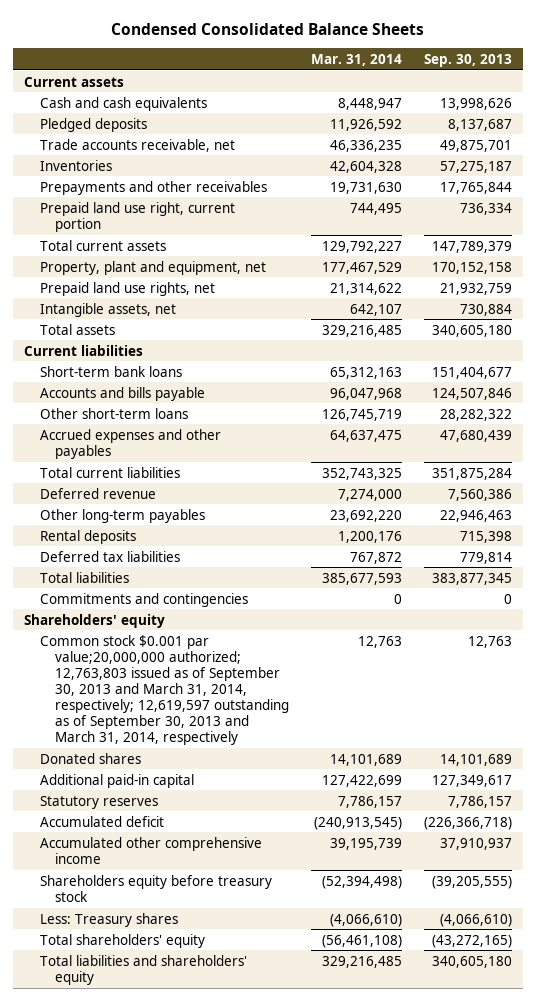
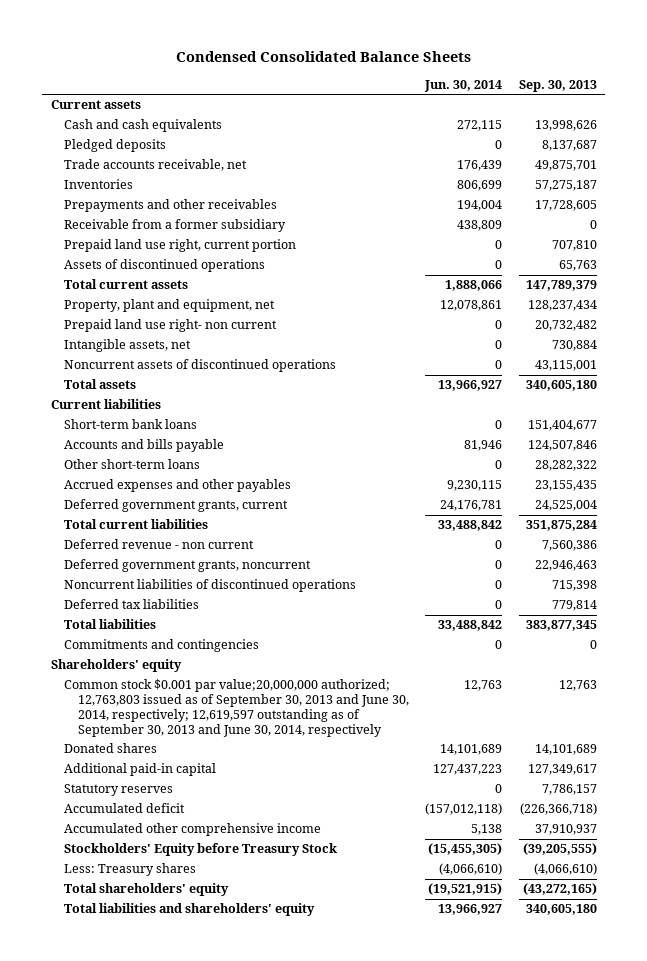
[311,53,403,66] Mar. 31, 2014 -> none
none -> [424,79,503,92] Jun. 30, 2014
[439,181,512,194] 17,765,844 -> [534,200,597,212] 17,728,605
none -> [64,219,287,233] Receivable from a former subsidiary
[459,202,512,215] 736,334 -> [551,240,597,252] 707,810
none -> [64,259,266,273] Assets of discontinued operations
[431,261,512,274] 170,152,158 -> [527,300,597,312] 128,237,434
[39,281,215,296] Prepaid land use rights, net -> [64,319,278,333] Prepaid land use right- non current
[439,282,512,295] 21,932,759 -> [534,320,597,332] 20,732,482
none -> [64,359,337,373] Noncurrent assets of discontinued operations
[439,429,512,442] 47,680,439 -> [534,480,597,492] 23,155,435
none -> [64,499,289,513] Deferred government grants, current
[39,487,156,499] Deferred revenue -> [64,539,255,550] Deferred revenue - non current
[39,508,205,523] Other long-term payables -> [64,559,312,573] Deferred government grants, noncurrent
[39,529,136,544] Rental deposits -> [64,579,357,593] Noncurrent liabilities of discontinued operations
[39,634,290,746] Common stock $0.001 par value;20,000,000 authorized; 12,763,803 issued as of September 30, 2013 and March 31, 2014, respectively; 12,619,597 outstanding as of September 30, 2013 and March 31, 2014, respectively -> [64,679,409,737] Common stock $0.001 par value;20,000,000 authorized; 12,763,803 issued as of September 30, 2013 and June 30, 2014, respectively; 12,619,597 outstanding as of September 30, 2013 and June 30, 2014, respectively
[39,874,272,902] Shareholders equity before treasury stock -> [64,843,338,857] Stockholders' Equity before Treasury Stock

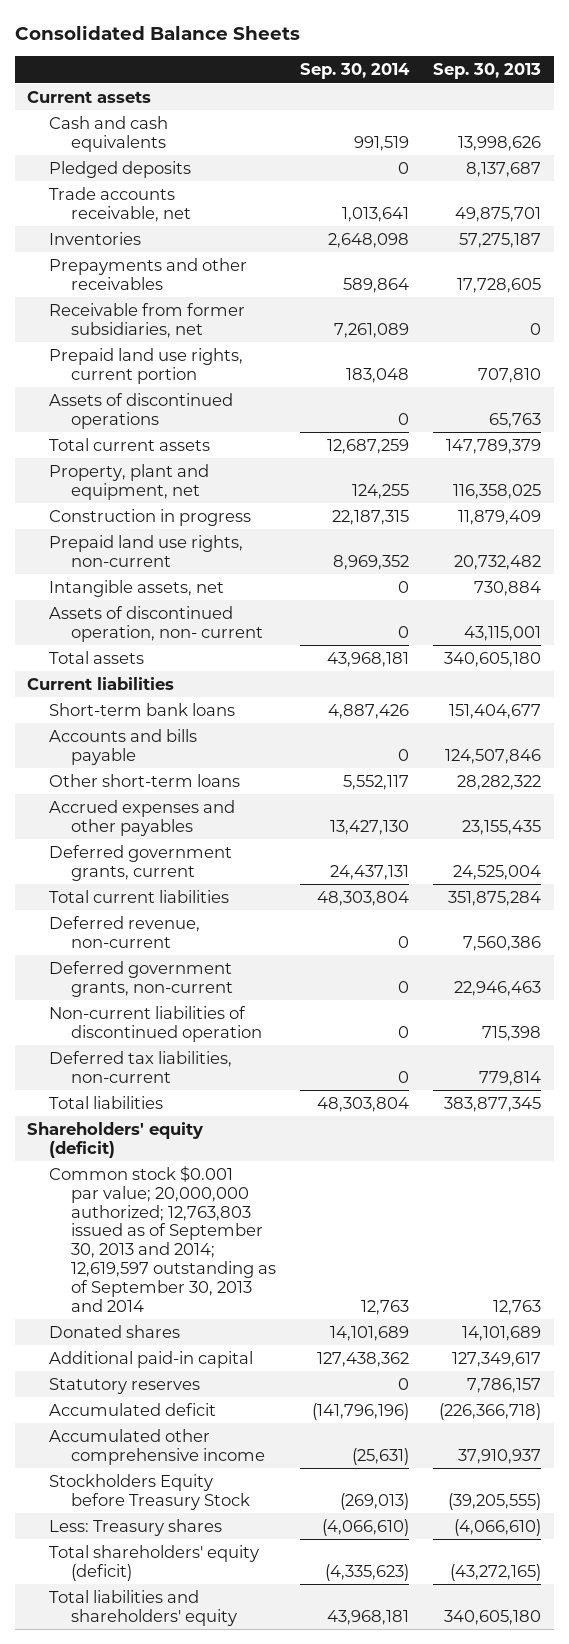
[175,50,471,62] Condensed Consolidated Balance Sheets -> [14,25,300,41] Consolidated Balance Sheets
[424,79,503,92] Jun. 30, 2014 -> none
none -> [300,63,411,80] Sep. 30, 2014
[64,219,287,233] Receivable from a former subsidiary -> [49,302,246,338] Receivable from former subsidiaries, net
[64,239,297,253] Prepaid land use right, current portion -> [49,347,244,384] Prepaid land use rights, current portion
[527,300,597,312] 128,237,434 -> [453,483,542,499] 116,358,025
none -> [49,508,252,526] Construction in progress
[64,319,278,333] Prepaid land use right- non current -> [49,534,244,567] Prepaid land use rights, non-current
[64,359,337,373] Noncurrent assets of discontinued operations -> [49,605,263,642] Assets of discontinued operation, non- current
[64,539,255,550] Deferred revenue - non current -> [49,915,201,948] Deferred revenue, non-current
[64,559,312,573] Deferred government grants, noncurrent -> [49,960,233,997] Deferred government grants, non-current
[64,579,357,593] Noncurrent liabilities of discontinued operations -> [49,1005,262,1042] Non-current liabilities of discontinued operation
[64,599,200,610] Deferred tax liabilities -> [49,1050,233,1083] Deferred tax liabilities, non-current
[64,639,260,653] Commitments and contingencies -> none
[50,659,182,673] Shareholders' equity -> [27,1121,204,1158] Shareholders' equity (deficit)
[64,679,409,737] Common stock $0.001 par value;20,000,000 authorized; 12,763,803 issued as of September 30, 2013 and June 30, 2014, respectively; 12,619,597 outstanding as of September 30, 2013 and June 30, 2014, respectively -> [49,1165,276,1312] Common stock $0.001 par value; 20,000,000 authorized; 12,763,803 issued as of September 30, 2013 and 2014; 12,619,597 outstanding as of September 30, 2013 and 2014
[64,843,338,857] Stockholders' Equity before Treasury Stock -> [49,1473,250,1510] Stockholders Equity before Treasury Stock
[64,883,230,897] Total shareholders' equity -> [49,1544,260,1581] Total shareholders' equity (deficit)

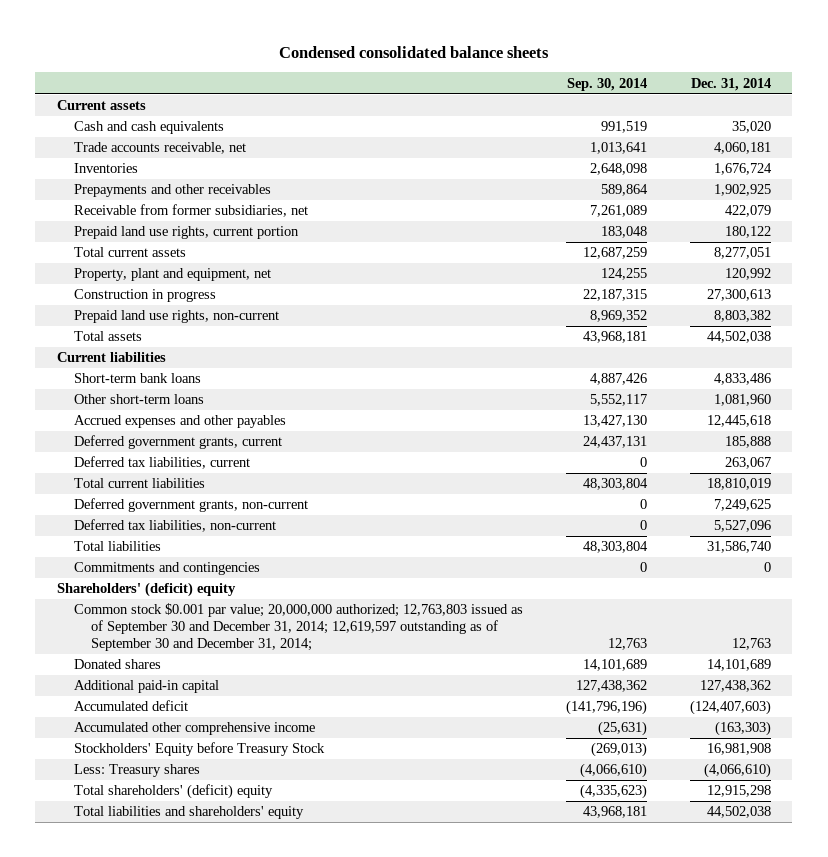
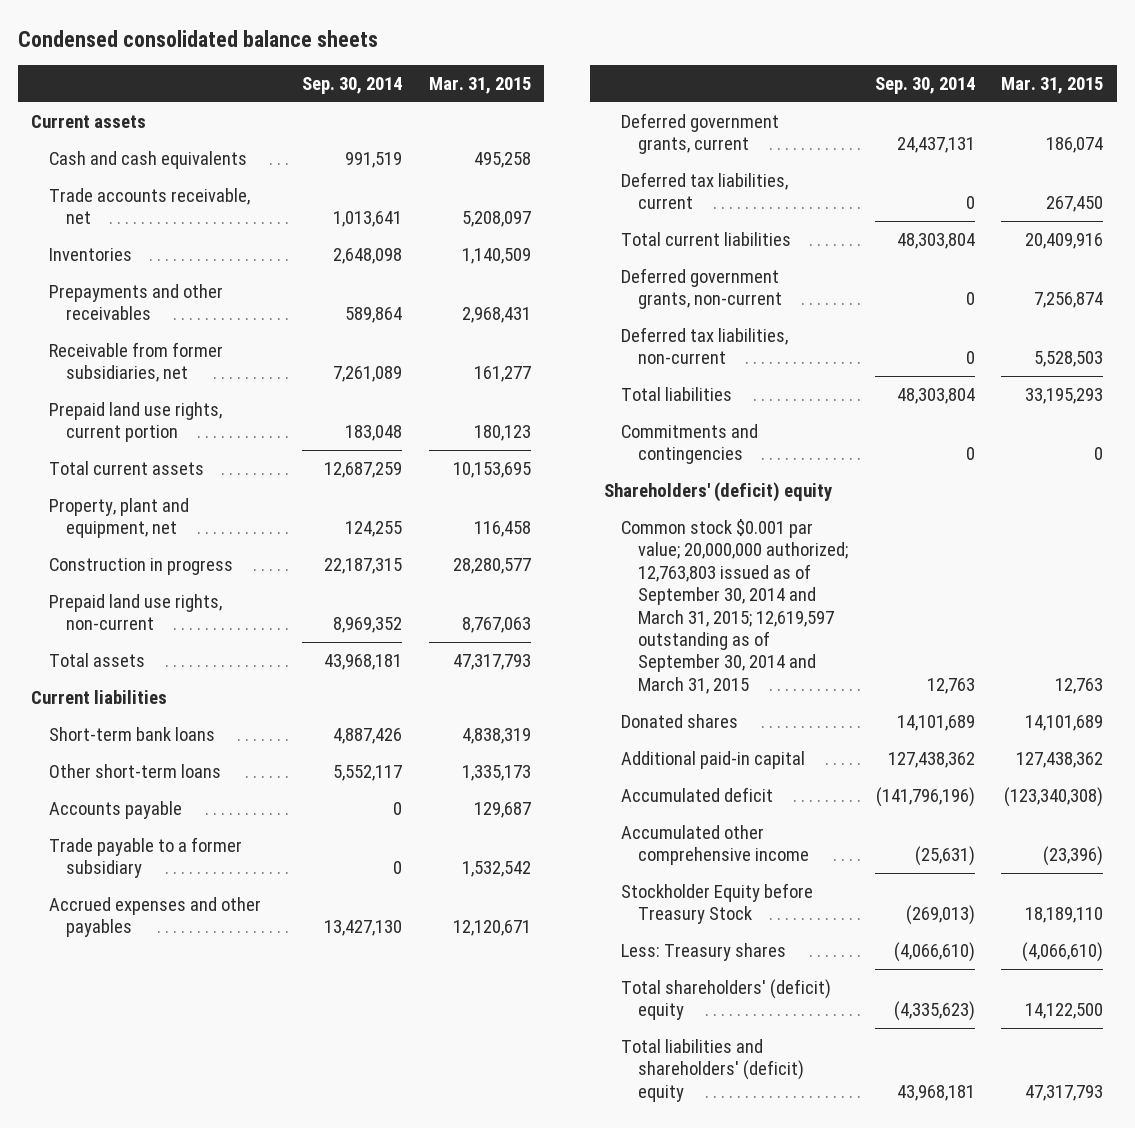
[690,77,771,91] Dec. 31, 2014 -> none
none -> [428,77,531,95] Mar. 31, 2015
none -> [48,800,182,819] Accounts payable
none -> [48,836,242,879] Trade payable to a former subsidiary
[73,603,523,652] Common stock $0.001 par value; 20,000,000 authorized; 12,763,803 issued as of September 30 and December 31, 2014; 12,619,597 outstanding as of September 30 and December 31, 2014; -> [620,518,849,694] Common stock $0.001 par value; 20,000,000 authorized; 12,763,803 issued as of September 30, 2014 and March 31, 2015; 12,619,597 outstanding as of September 30, 2014 and March 31, 2015
[73,742,325,757] Stockholders' Equity before Treasury Stock -> [620,882,813,925] Stockholder Equity before Treasury Stock
[73,806,304,820] Total liabilities and shareholders' equity -> [620,1038,805,1102] Total liabilities and shareholders' (deficit) equity

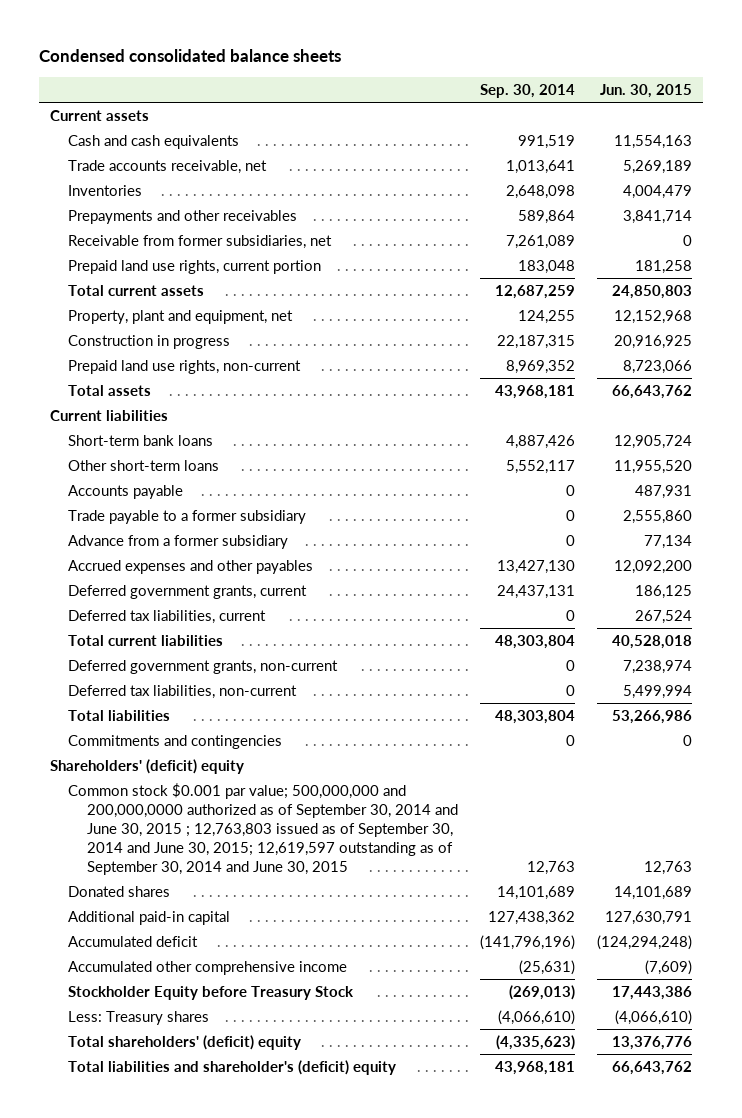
[428,77,531,95] Mar. 31, 2015 -> none
none -> [599,84,692,99] Jun. 30, 2015
none -> [68,534,289,549] Advance from a former subsidiary
[620,518,849,694] Common stock $0.001 par value; 20,000,000 authorized; 12,763,803 issued as of September 30, 2014 and March 31, 2015; 12,619,597 outstanding as of September 30, 2014 and March 31, 2015 -> [68,782,459,876] Common stock $0.001 par value; 500,000,000 and 200,000,0000 authorized as of September 30, 2014 and June 30, 2015 ; 12,763,803 issued as of September 30, 2014 and June 30, 2015; 12,619,597 outstanding as of September 30, 2014 and June 30, 2015
[620,1038,805,1102] Total liabilities and shareholders' (deficit) equity -> [68,1059,397,1075] Total liabilities and shareholder's (deficit) equity

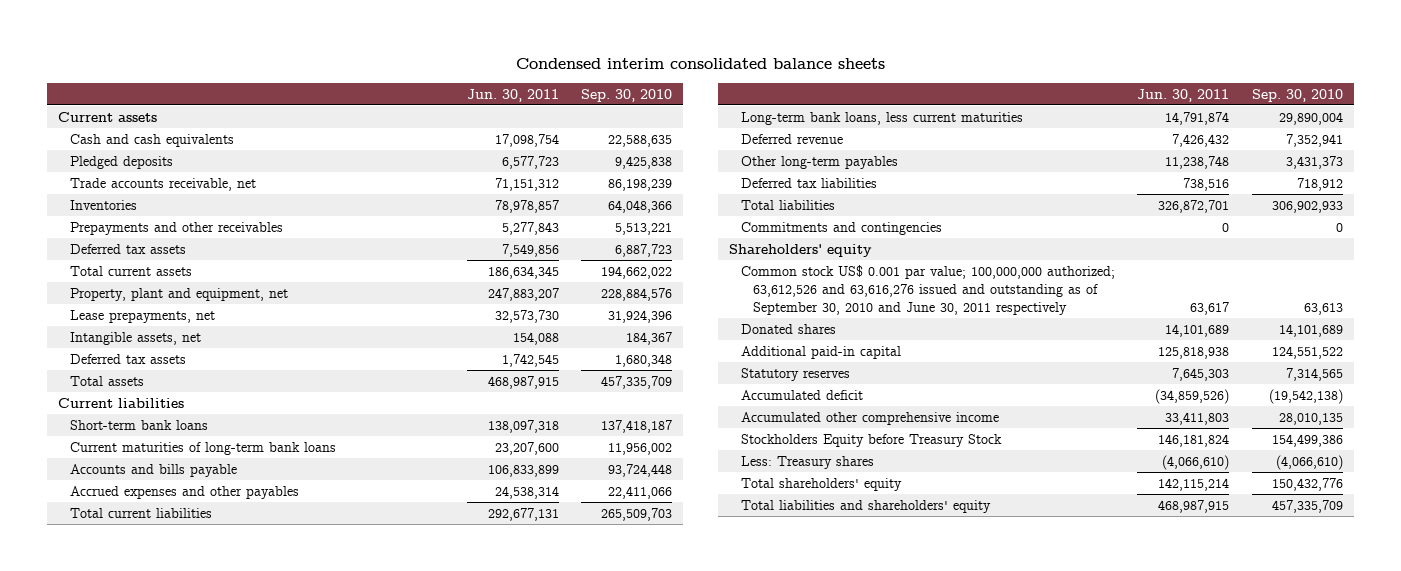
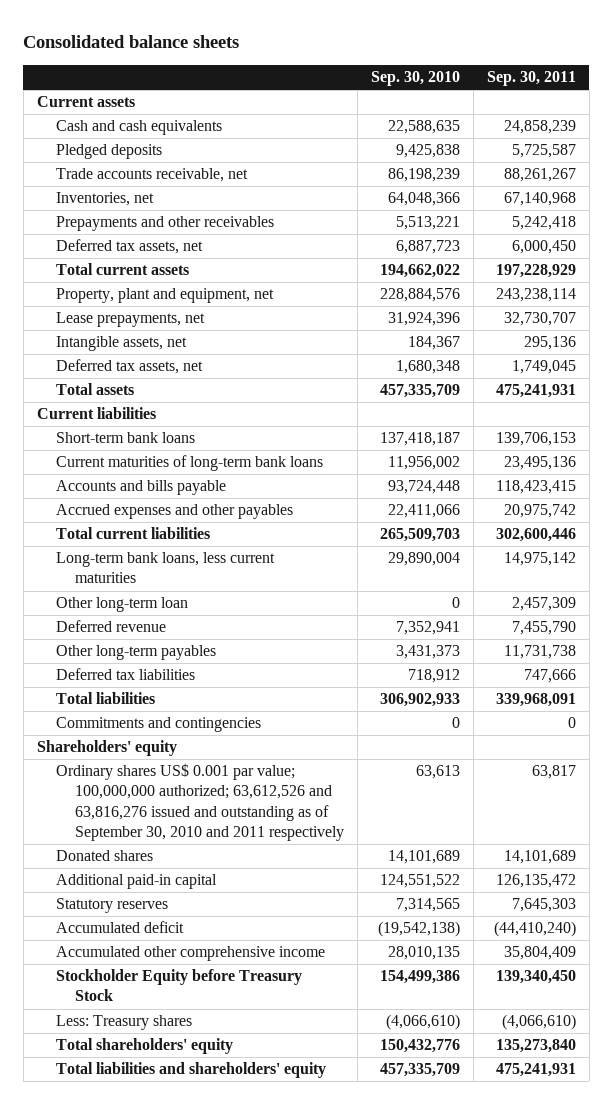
[515,58,885,70] Condensed interim consolidated balance sheets -> [23,35,240,49] Consolidated balance sheets
[466,89,559,103] Jun. 30, 2011 -> none
none -> [486,70,576,86] Sep. 30, 2011
[70,199,138,210] Inventories -> [56,192,155,207] Inventories, net
[70,243,187,254] Deferred tax assets -> [56,239,204,255] Deferred tax assets, net
[70,353,187,364] Deferred tax assets -> [56,359,204,375] Deferred tax assets, net
none -> [56,597,189,613] Other long-term loan
[741,264,1116,315] Common stock US$ 0.001 par value; 100,000,000 authorized; 63,612,526 and 63,616,276 issued and outstanding as of September 30, 2010 and June 30, 2011 respectively -> [56,763,345,841] Ordinary shares US$ 0.001 par value; 100,000,000 authorized; 63,612,526 and 63,816,276 issued and outstanding as of September 30, 2010 and 2011 respectively
[741,433,1003,447] Stockholders Equity before Treasury Stock -> [56,969,303,1002] Stockholder Equity before Treasury Stock

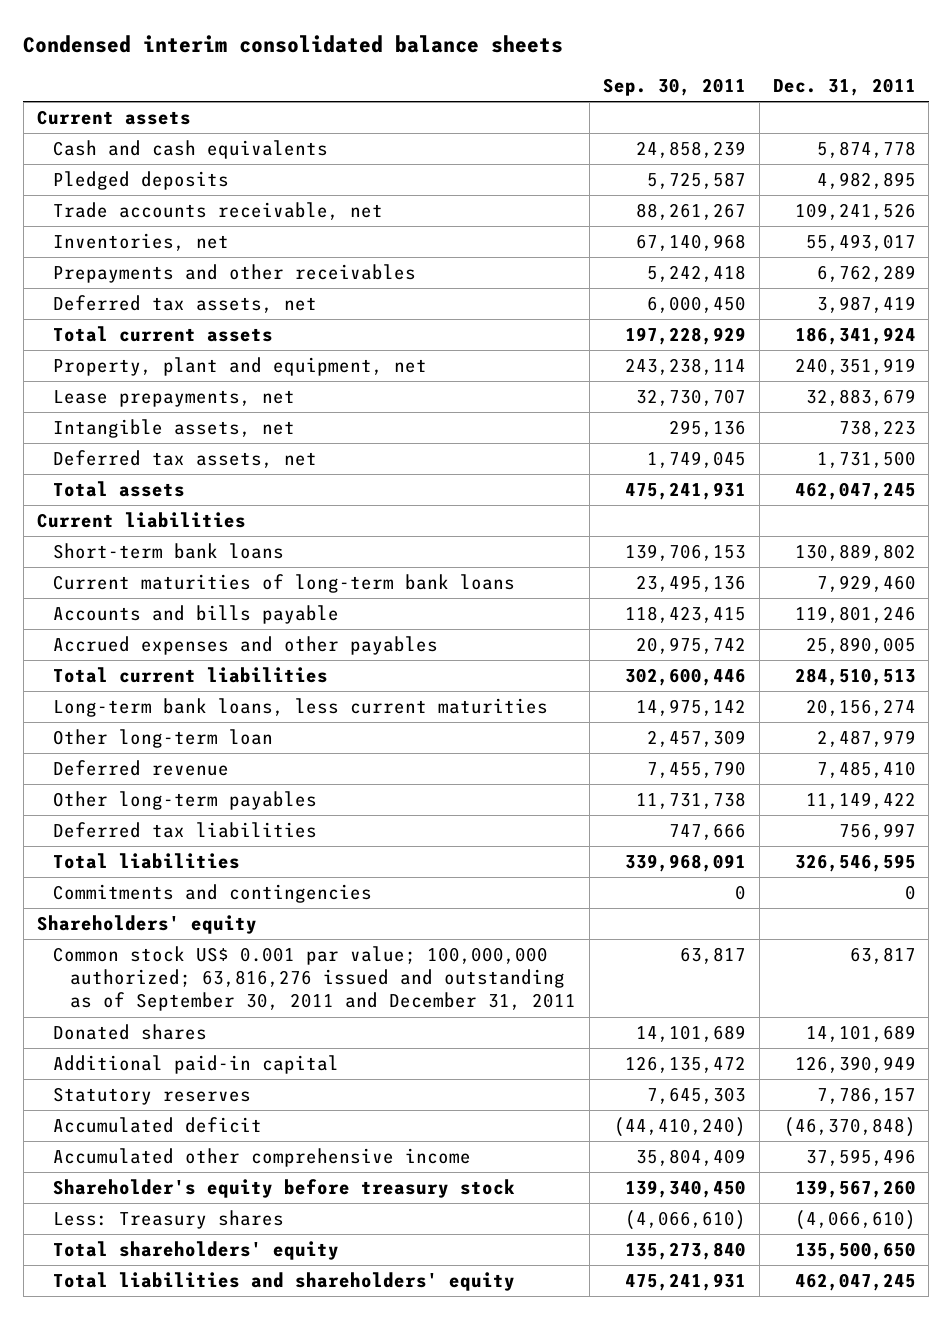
[23,35,240,49] Consolidated balance sheets -> [23,34,564,53] Condensed interim consolidated balance sheets
[371,70,461,86] Sep. 30, 2010 -> none
none -> [772,78,916,97] Dec. 31, 2011
[56,763,345,841] Ordinary shares US$ 0.001 par value; 100,000,000 authorized; 63,612,526 and 63,816,276 issued and outstanding as of September 30, 2010 and 2011 respectively -> [53,946,577,1012] Common stock US$ 0.001 par value; 100,000,000 authorized; 63,816,276 issued and outstanding as of September 30, 2011 and December 31, 2011
[56,969,303,1002] Stockholder Equity before Treasury Stock -> [53,1179,516,1199] Shareholder's equity before treasury stock

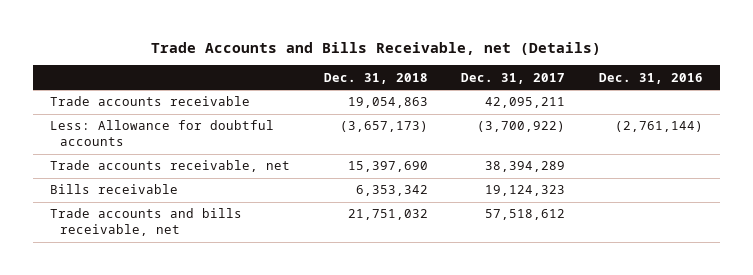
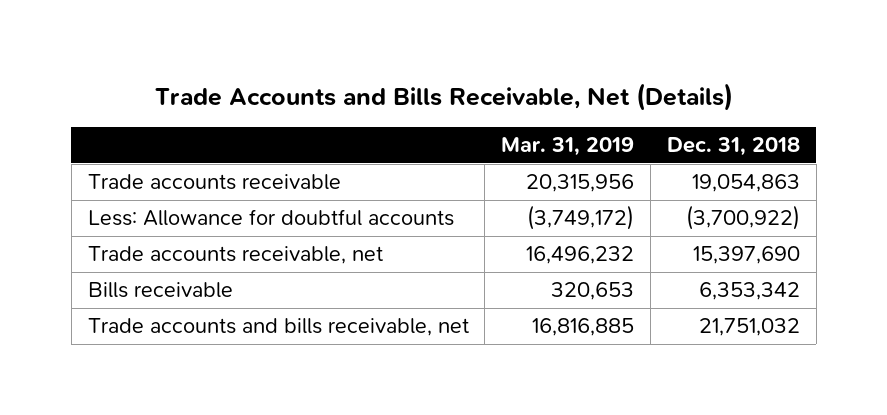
[151,41,602,55] Trade Accounts and Bills Receivable, net (Details) -> [154,83,733,112] Trade Accounts and Bills Receivable, Net (Details)
[461,72,566,84] Dec. 31, 2017 -> none
[598,72,703,84] Dec. 31, 2016 -> none
none -> [501,137,635,157] Mar. 31, 2019
[339,121,428,133] (3,657,173) -> [685,205,800,231] (3,700,922)

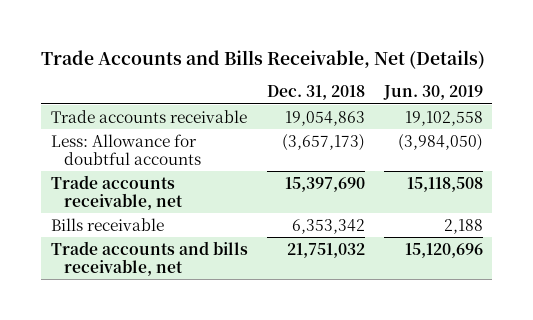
[501,137,635,157] Mar. 31, 2019 -> none
none -> [382,85,483,101] Jun. 30, 2019
[685,205,800,231] (3,700,922) -> [281,133,365,151] (3,657,173)

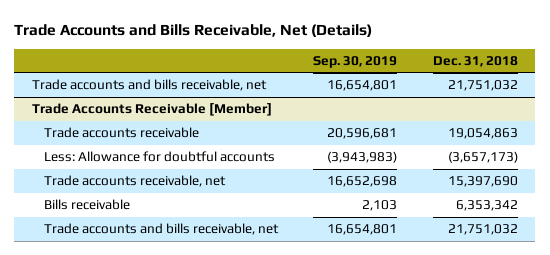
[382,85,483,101] Jun. 30, 2019 -> none
none -> [313,55,398,68] Sep. 30, 2019
none -> [32,79,268,92] Trade accounts and bills receivable, net
none -> [32,103,273,117] Trade Accounts Receivable [Member]

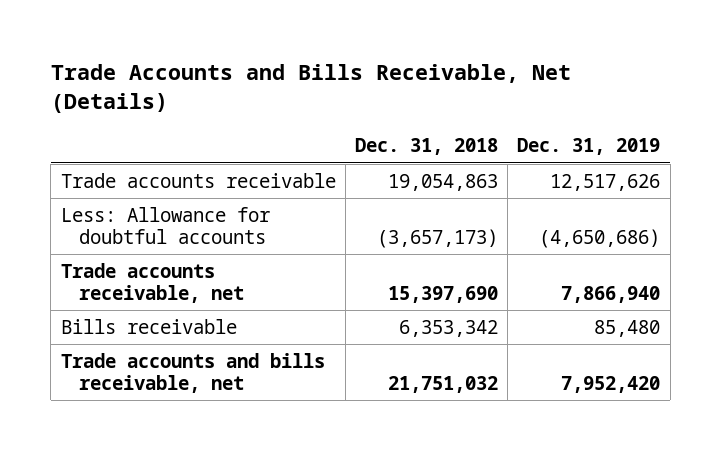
[313,55,398,68] Sep. 30, 2019 -> none
none -> [517,138,661,156] Dec. 31, 2019
[32,79,268,92] Trade accounts and bills receivable, net -> none
[32,103,273,117] Trade Accounts Receivable [Member] -> none

